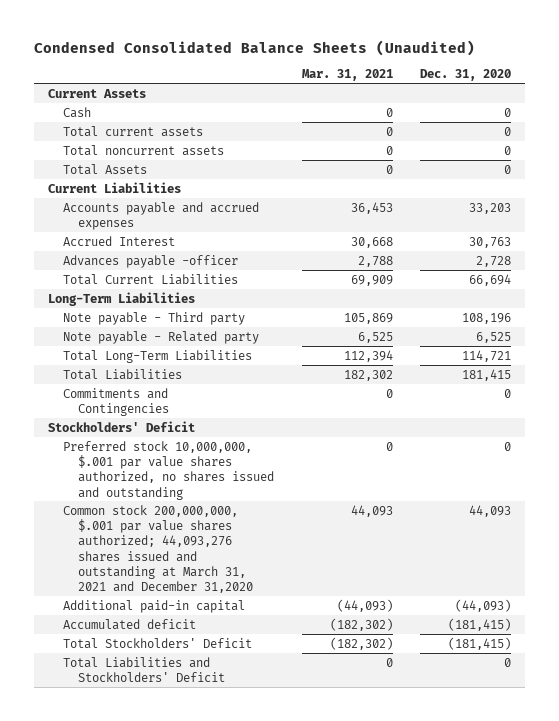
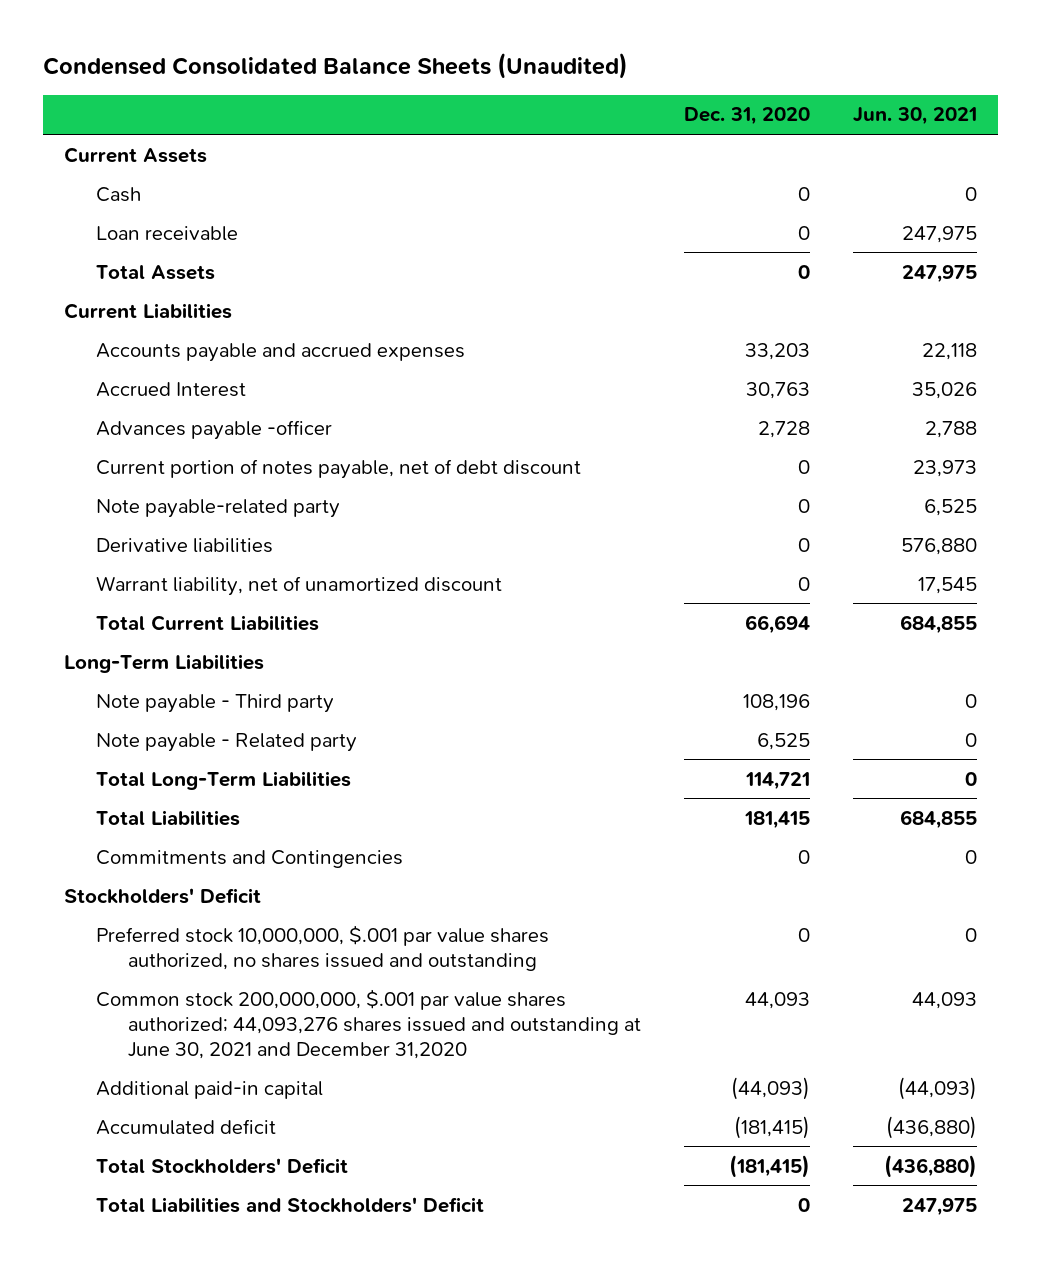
[301,69,393,82] Mar. 31, 2021 -> none
none -> [852,107,977,126] Jun. 30, 2021
[62,125,203,137] Total current assets -> none
[62,144,224,156] Total noncurrent assets -> none
none -> [96,225,239,241] Loan receivable
none -> [96,458,582,479] Current portion of notes payable, net of debt discount
none -> [96,498,341,518] Note payable-related party
none -> [96,537,274,553] Derivative liabilities
none -> [96,575,503,596] Warrant liability, net of unamortized discount
[62,504,254,594] Common stock 200,000,000, $.001 par value shares authorized; 44,093,276 shares issued and outstanding at March 31, 2021 and December 31,2020 -> [96,988,642,1059] Common stock 200,000,000, $.001 par value shares authorized; 44,093,276 shares issued and outstanding at June 30, 2021 and December 31,2020

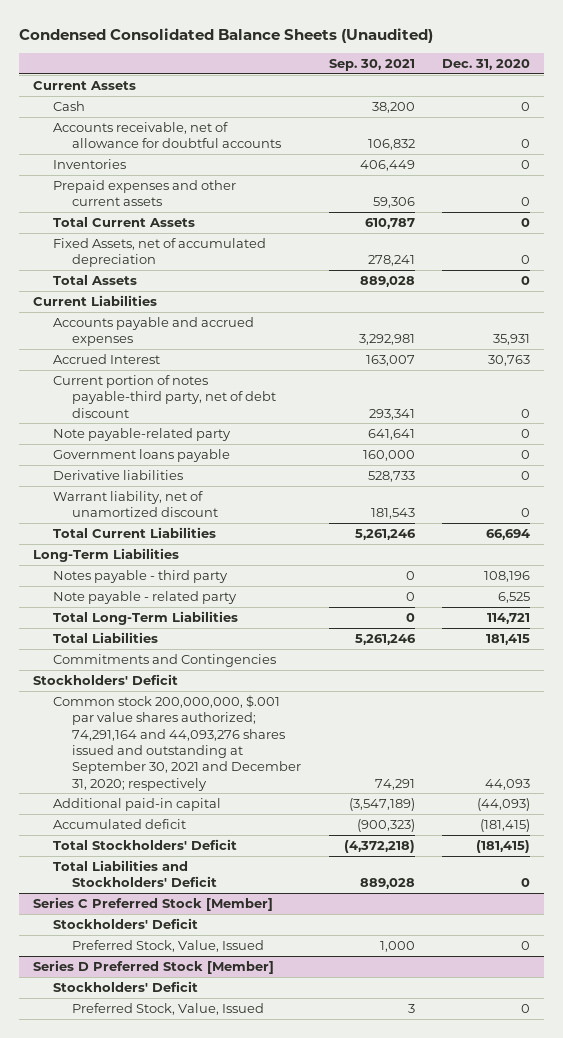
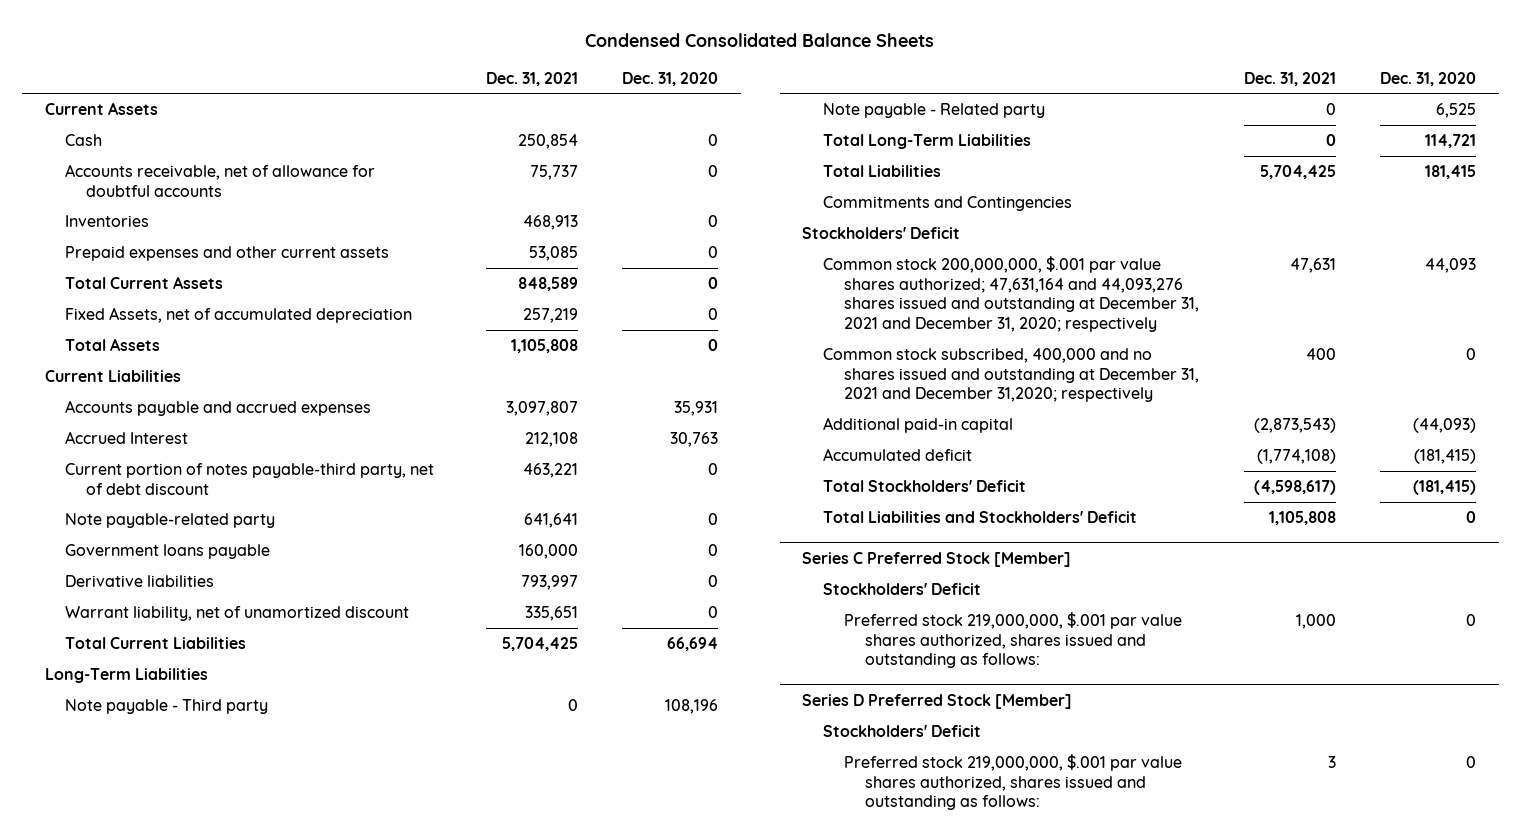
[19,27,434,43] Condensed Consolidated Balance Sheets (Unaudited) -> [585,32,935,47] Condensed Consolidated Balance Sheets
[328,58,415,71] Sep. 30, 2021 -> none
none -> [485,71,578,86] Dec. 31, 2021
[52,569,228,583] Notes payable - third party -> [65,698,269,714] Note payable - Third party
[52,590,237,604] Note payable - related party -> [823,102,1046,118] Note payable - Related party
[52,694,302,791] Common stock 200,000,000, $.001 par value shares authorized; 74,291,164 and 44,093,276 shares issued and outstanding at September 30, 2021 and December 31, 2020; respectively -> [823,255,1199,332] Common stock 200,000,000, $.001 par value shares authorized; 47,631,164 and 44,093,276 shares issued and outstanding at December 31, 2021 and December 31, 2020; respectively
none -> [823,347,1199,403] Common stock subscribed, 400,000 and no shares issued and outstanding at December 31, 2021 and December 31,2020; respectively
[72,939,265,952] Preferred Stock, Value, Issued -> [843,611,1182,669] Preferred stock 219,000,000, $.001 par value shares authorized, shares issued and outstanding as follows:
[72,1002,265,1015] Preferred Stock, Value, Issued -> [843,753,1182,811] Preferred stock 219,000,000, $.001 par value shares authorized, shares issued and outstanding as follows:

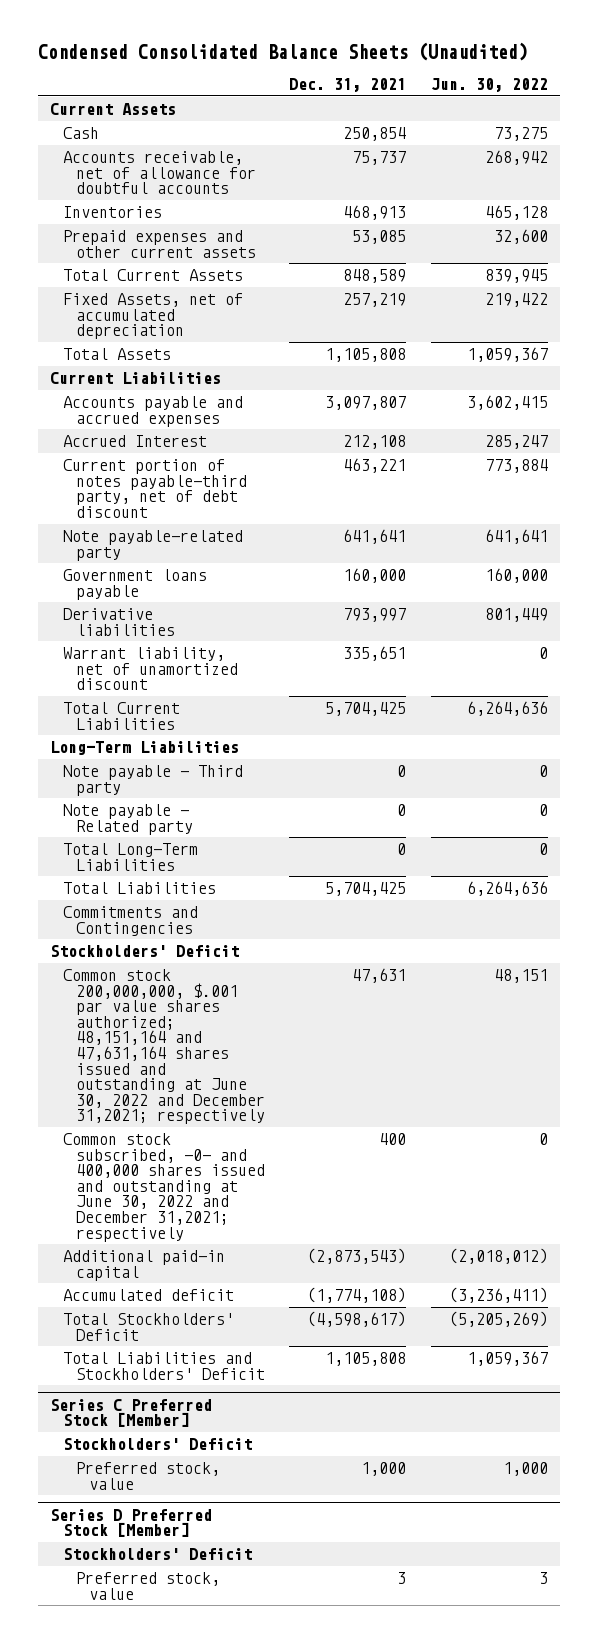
[585,32,935,47] Condensed Consolidated Balance Sheets -> [38,41,529,61] Condensed Consolidated Balance Sheets (Unaudited)
[622,71,719,86] Dec. 31, 2020 -> none
none -> [430,78,548,93] Jun. 30, 2022
[823,255,1199,332] Common stock 200,000,000, $.001 par value shares authorized; 47,631,164 and 44,093,276 shares issued and outstanding at December 31, 2021 and December 31, 2020; respectively -> [63,969,265,1125] Common stock 200,000,000, $.001 par value shares authorized; 48,151,164 and 47,631,164 shares issued and outstanding at June 30, 2022 and December 31,2021; respectively
[823,347,1199,403] Common stock subscribed, 400,000 and no shares issued and outstanding at December 31, 2021 and December 31,2020; respectively -> [63,1133,265,1242] Common stock subscribed, -0- and 400,000 shares issued and outstanding at June 30, 2022 and December 31,2021; respectively
[843,611,1182,669] Preferred stock 219,000,000, $.001 par value shares authorized, shares issued and outstanding as follows: -> [75,1462,220,1490] Preferred stock, value
[843,753,1182,811] Preferred stock 219,000,000, $.001 par value shares authorized, shares issued and outstanding as follows: -> [75,1572,220,1600] Preferred stock, value

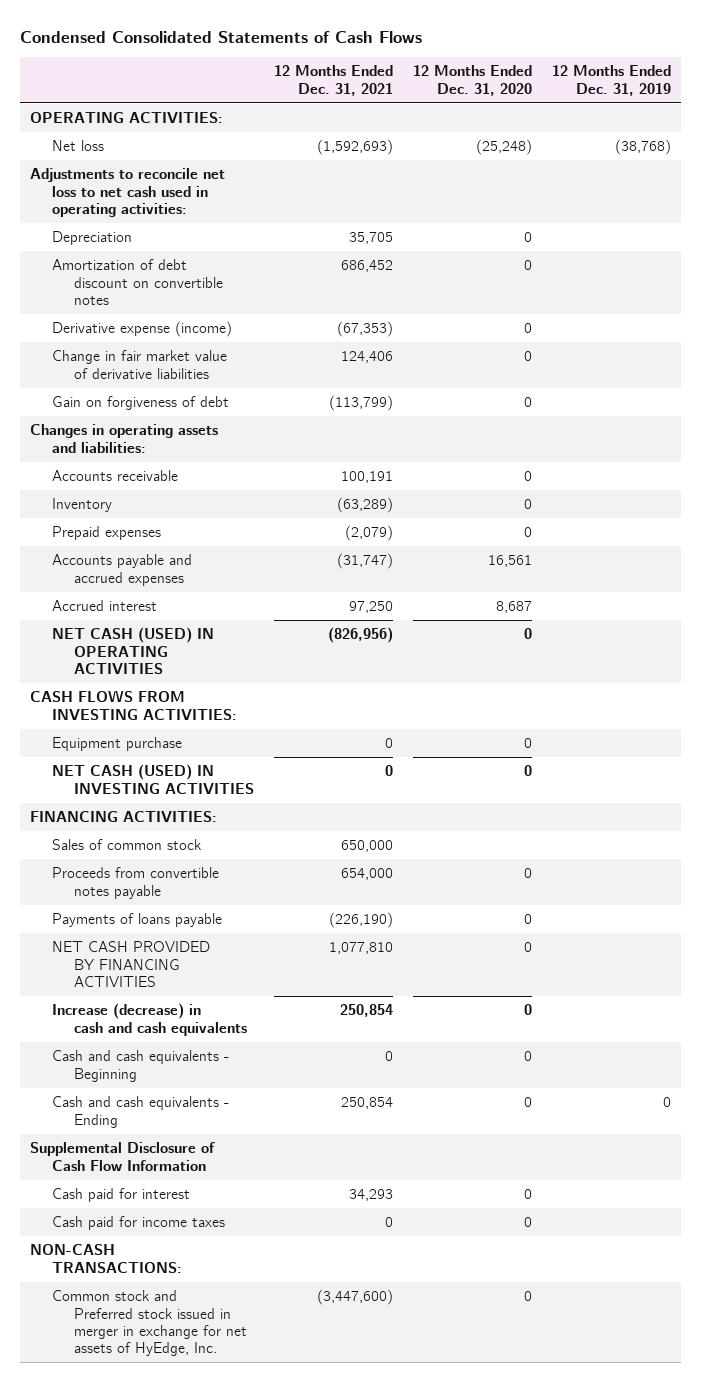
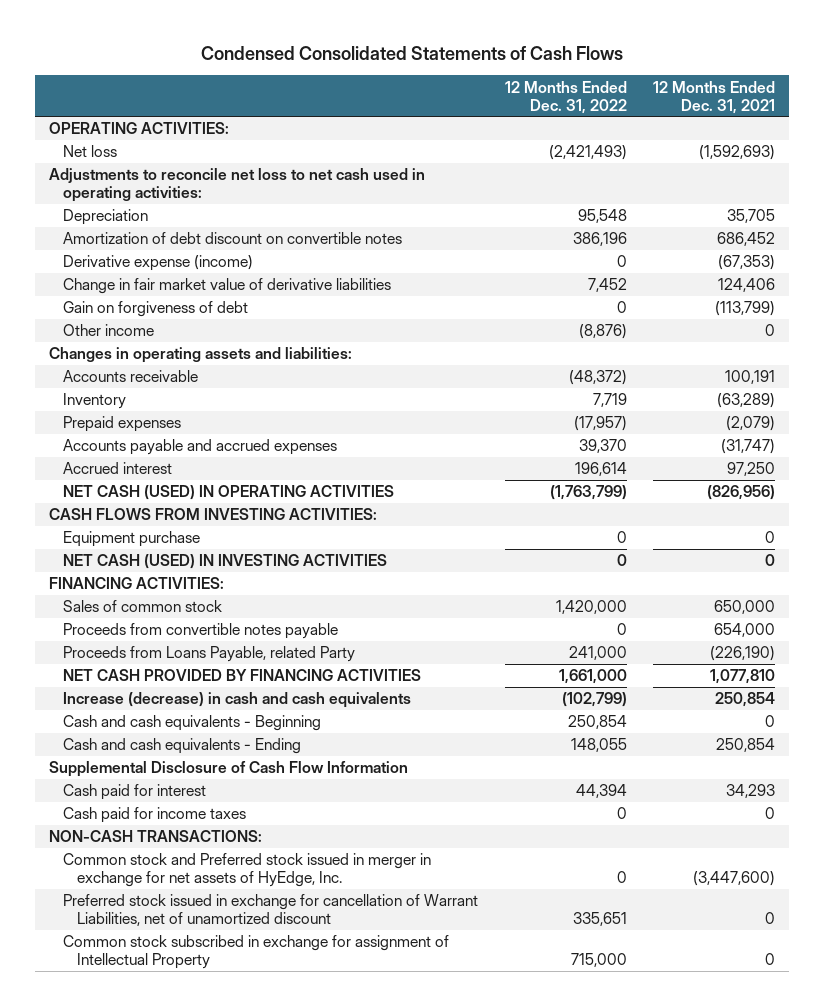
[412,65,532,96] 12 Months Ended Dec. 31, 2020 -> none
[551,65,671,96] 12 Months Ended Dec. 31, 2019 -> none
none -> [504,80,627,114] 12 Months Ended Dec. 31, 2022
none -> [63,324,155,337] Other income
[51,913,222,928] Payments of loans payable -> [63,646,356,663] Proceeds from Loans Payable, related Party
none -> [63,894,479,927] Preferred stock issued in exchange for cancellation of Warrant Liabilities, net of unamortized discount
none -> [63,935,450,970] Common stock subscribed in exchange for assignment of Intellectual Property

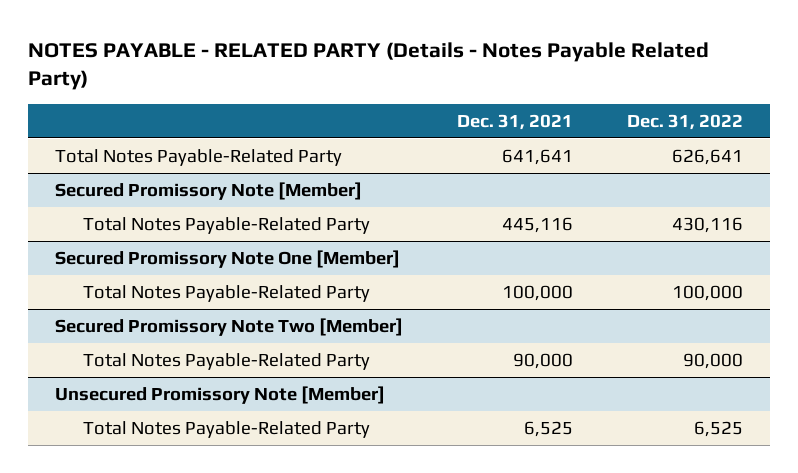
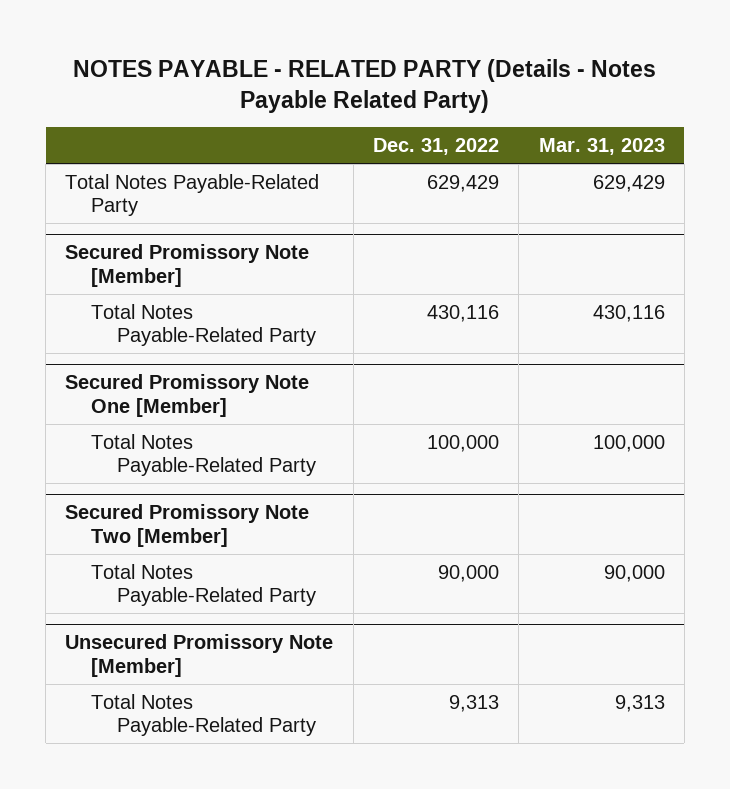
[456,113,573,130] Dec. 31, 2021 -> none
none -> [538,138,665,156] Mar. 31, 2023
[671,149,743,166] 626,641 -> [427,174,500,192] 629,429
[693,421,743,438] 6,525 -> [449,694,500,712] 9,313

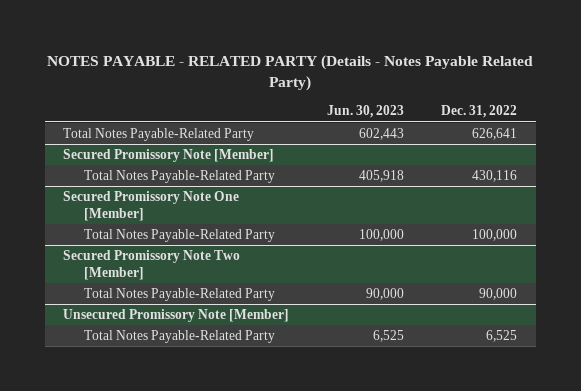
[538,138,665,156] Mar. 31, 2023 -> none
none -> [326,105,404,119] Jun. 30, 2023
[427,174,500,192] 629,429 -> [472,128,518,141] 626,641
[449,694,500,712] 9,313 -> [486,330,518,343] 6,525

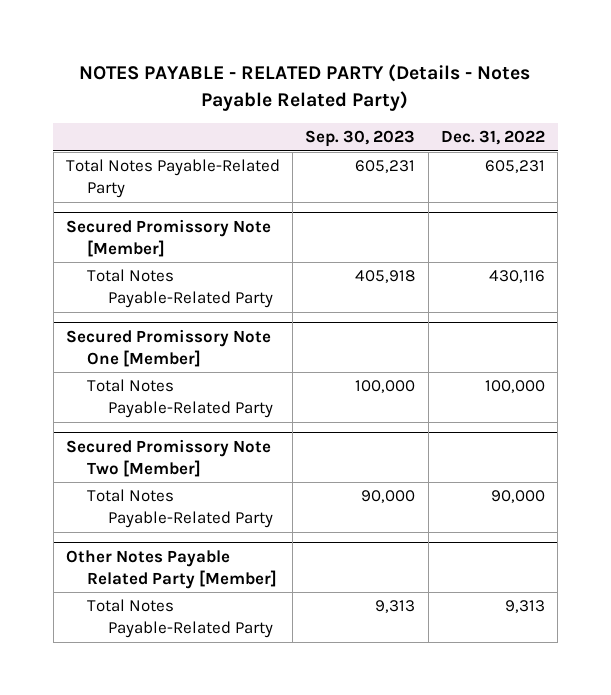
[326,105,404,119] Jun. 30, 2023 -> none
none -> [305,130,416,148] Sep. 30, 2023
[472,128,518,141] 626,641 -> [484,160,545,174] 605,231
[63,309,290,323] Unsecured Promissory Note [Member] -> none
none -> [65,550,278,589] Other Notes Payable Related Party [Member]
[486,330,518,343] 6,525 -> [504,600,545,614] 9,313

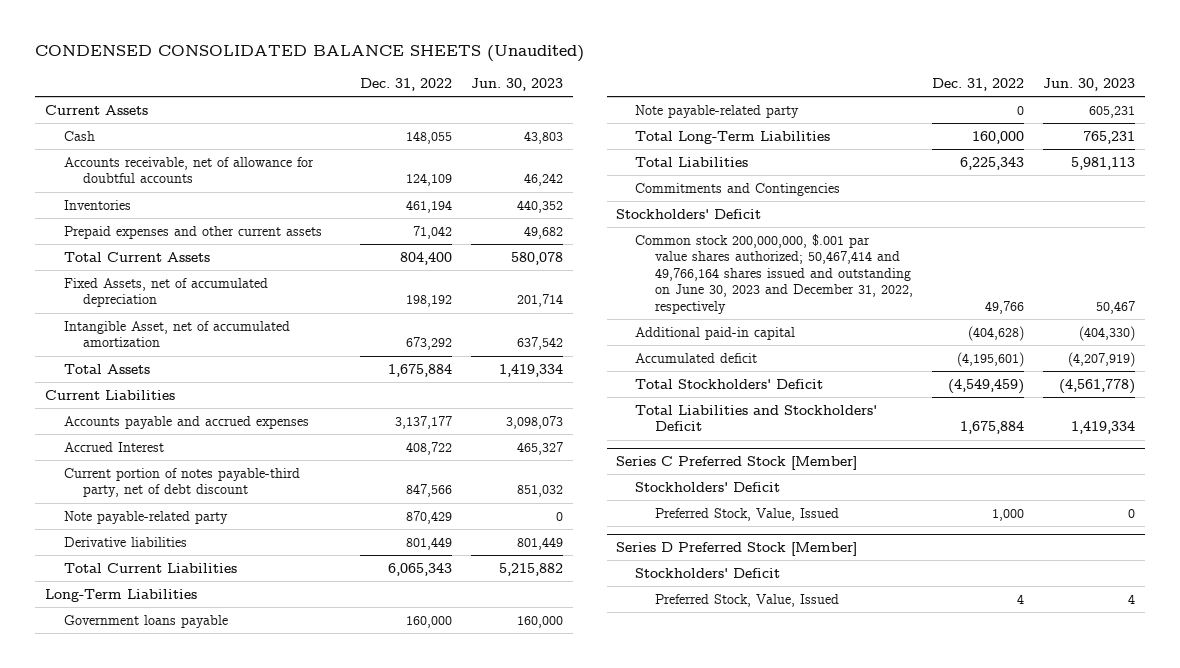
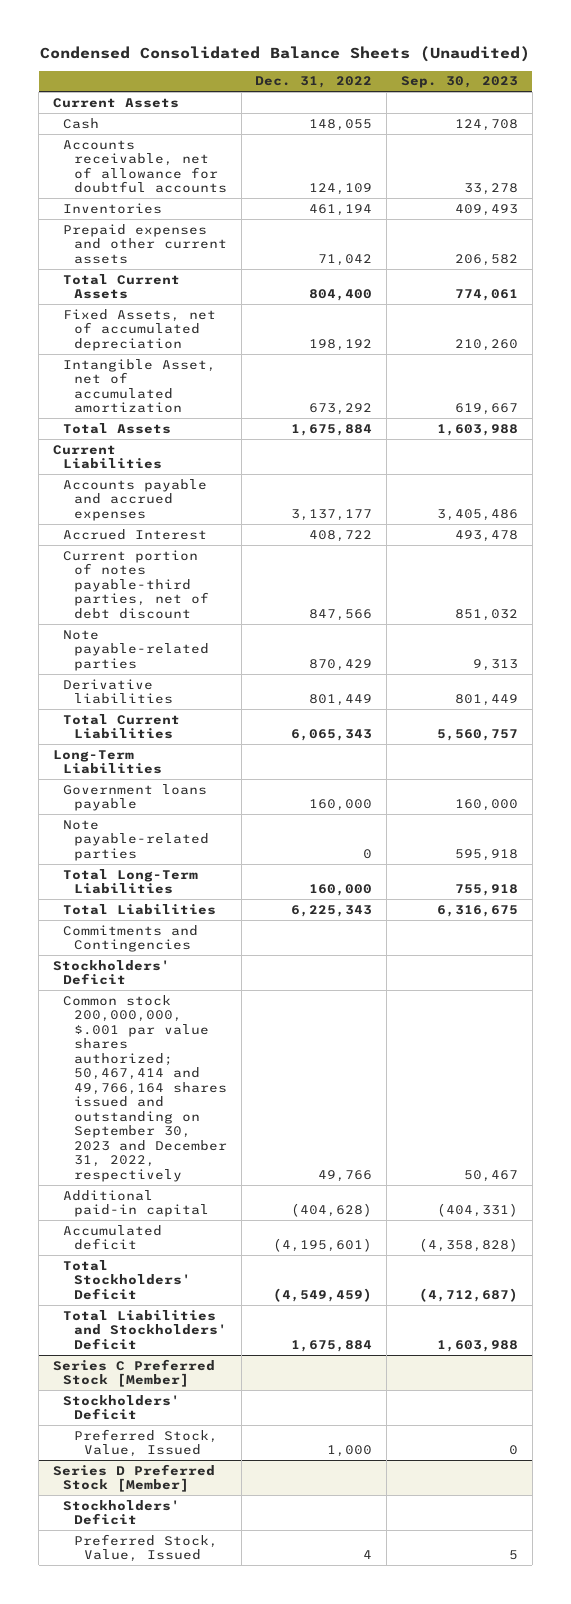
[35,45,585,63] CONDENSED CONSOLIDATED BALANCE SHEETS (Unaudited) -> [40,46,531,63] Condensed Consolidated Balance Sheets (Unaudited)
[471,77,564,91] Jun. 30, 2023 -> none
none -> [400,76,518,89] Sep. 30, 2023
[63,467,300,498] Current portion of notes payable-third party, net of debt discount -> [63,549,209,619] Current portion of notes payable-third parties, net of debt discount
[63,510,228,524] Note payable-related party -> [63,629,209,671] Note payable-related parties
[635,104,800,118] Note payable-related party -> [63,819,209,861] Note payable-related parties
[635,233,913,315] Common stock 200,000,000, $.001 par value shares authorized; 50,467,414 and 49,766,164 shares issued and outstanding on June 30, 2023 and December 31, 2022, respectively -> [63,994,227,1182] Common stock 200,000,000, $.001 par value shares authorized; 50,467,414 and 49,766,164 shares issued and outstanding on September 30, 2023 and December 31, 2022, respectively

